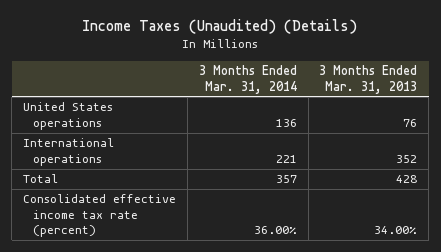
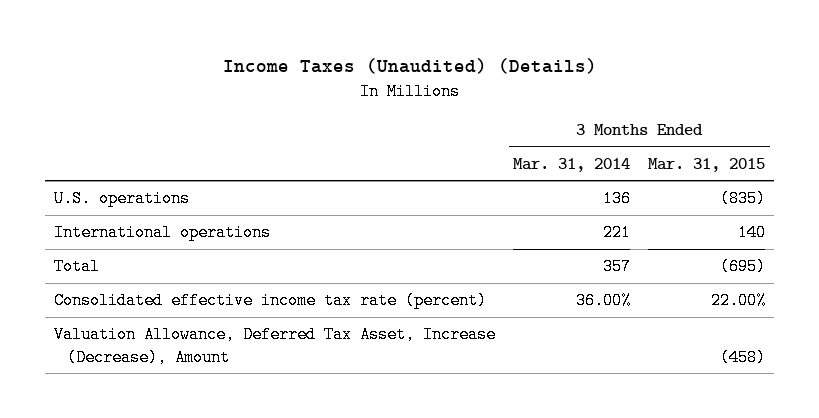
[319,65,418,94] 3 Months Ended Mar. 31, 2013 -> none
none -> [648,157,766,172] Mar. 31, 2015
[23,102,114,130] United States operations -> [54,190,191,208] U.S. operations
none -> [54,326,497,366] Valuation Allowance, Deferred Tax Asset, Increase (Decrease), Amount

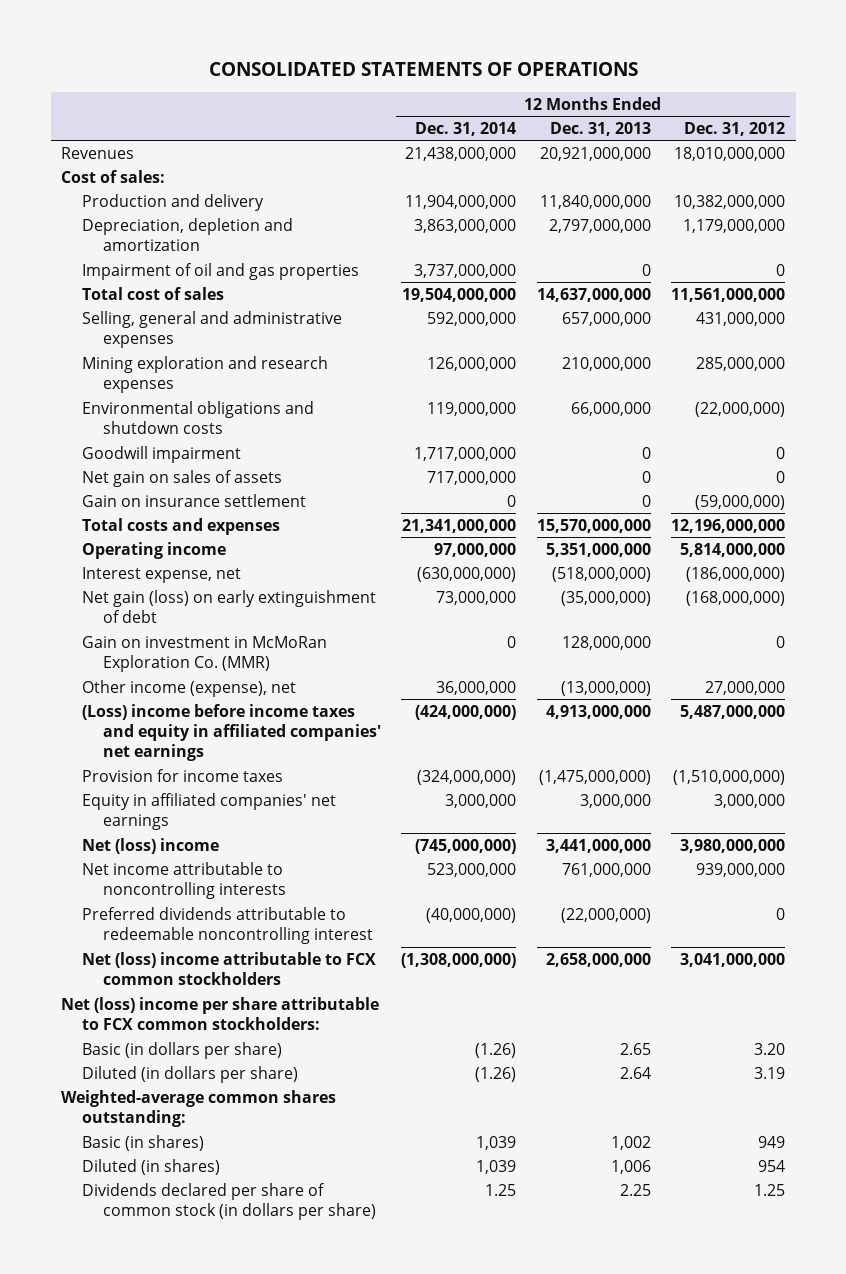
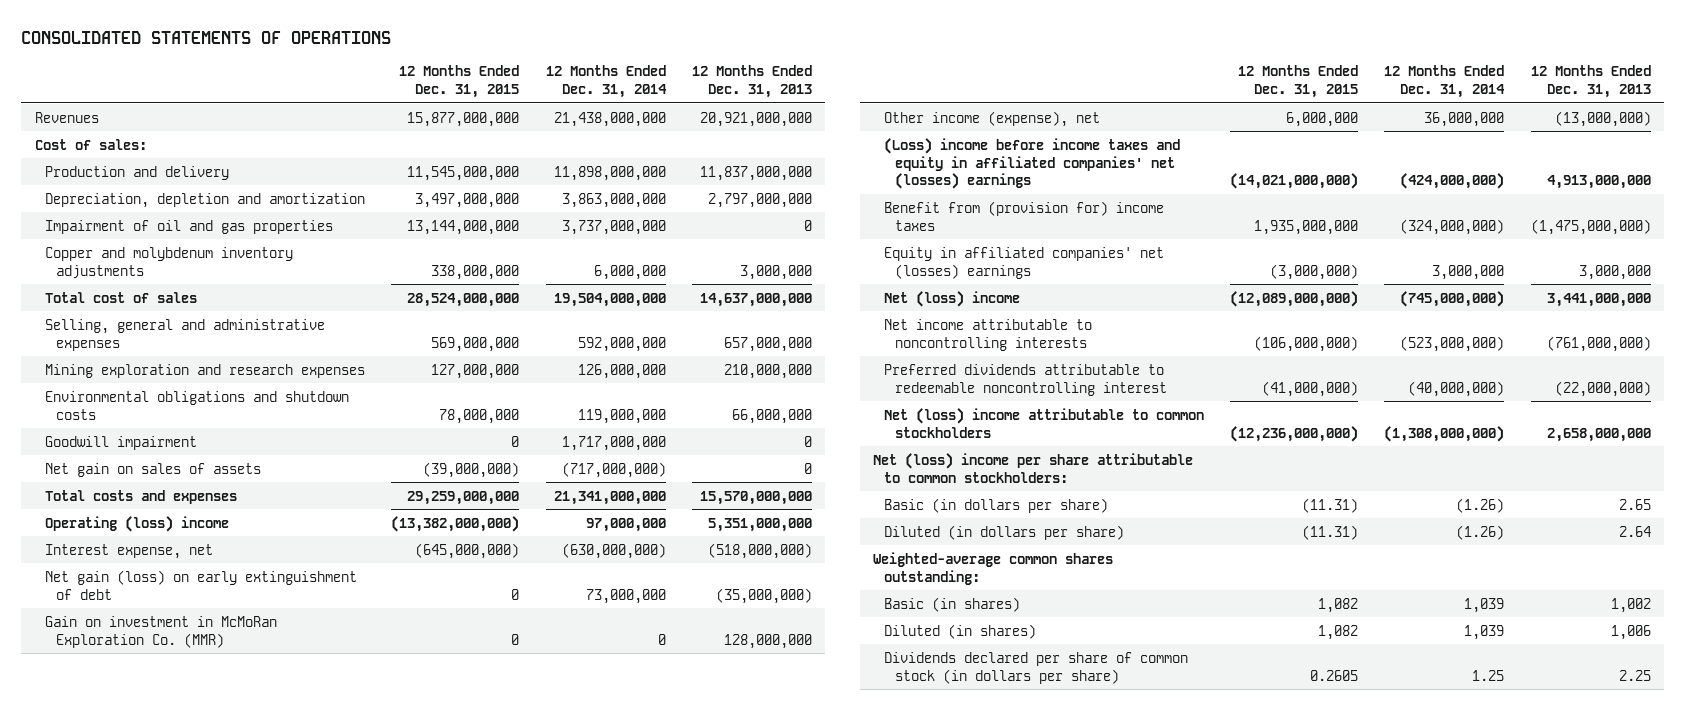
[684,121,786,136] Dec. 31, 2012 -> none
none -> [399,65,520,99] 12 Months Ended Dec. 31, 2015
[405,194,517,209] 11,904,000,000 -> [553,165,666,181] 11,898,000,000
[539,194,651,209] 11,840,000,000 -> [699,165,812,181] 11,837,000,000
none -> [45,246,294,279] Copper and molybdenum inventory adjustments
[81,493,306,507] Gain on insurance settlement -> none
[427,470,517,485] 717,000,000 -> [561,461,666,478] (717,000,000)
[81,541,226,559] Operating income -> [45,515,230,532] Operating (loss) income
[81,703,381,762] (Loss) income before income taxes and equity in affiliated companies' net earnings -> [884,137,1181,190] (Loss) income before income taxes and equity in affiliated companies' net (losses) earnings
[81,768,283,782] Provision for income taxes -> [884,200,1165,231] Benefit from (provision for) income taxes
[81,792,336,831] Equity in affiliated companies' net earnings -> [884,246,1165,279] Equity in affiliated companies' net (losses) earnings
[427,862,517,877] 523,000,000 -> [1400,335,1505,352] (523,000,000)
[561,862,651,877] 761,000,000 -> [1546,335,1651,352] (761,000,000)
[81,951,376,986] Net (loss) income attributable to FCX common stockholders -> [884,407,1205,438] Net (loss) income attributable to common stockholders
[60,996,379,1031] Net (loss) income per share attributable to FCX common stockholders: -> [873,452,1194,483] Net (loss) income per share attributable to common stockholders:

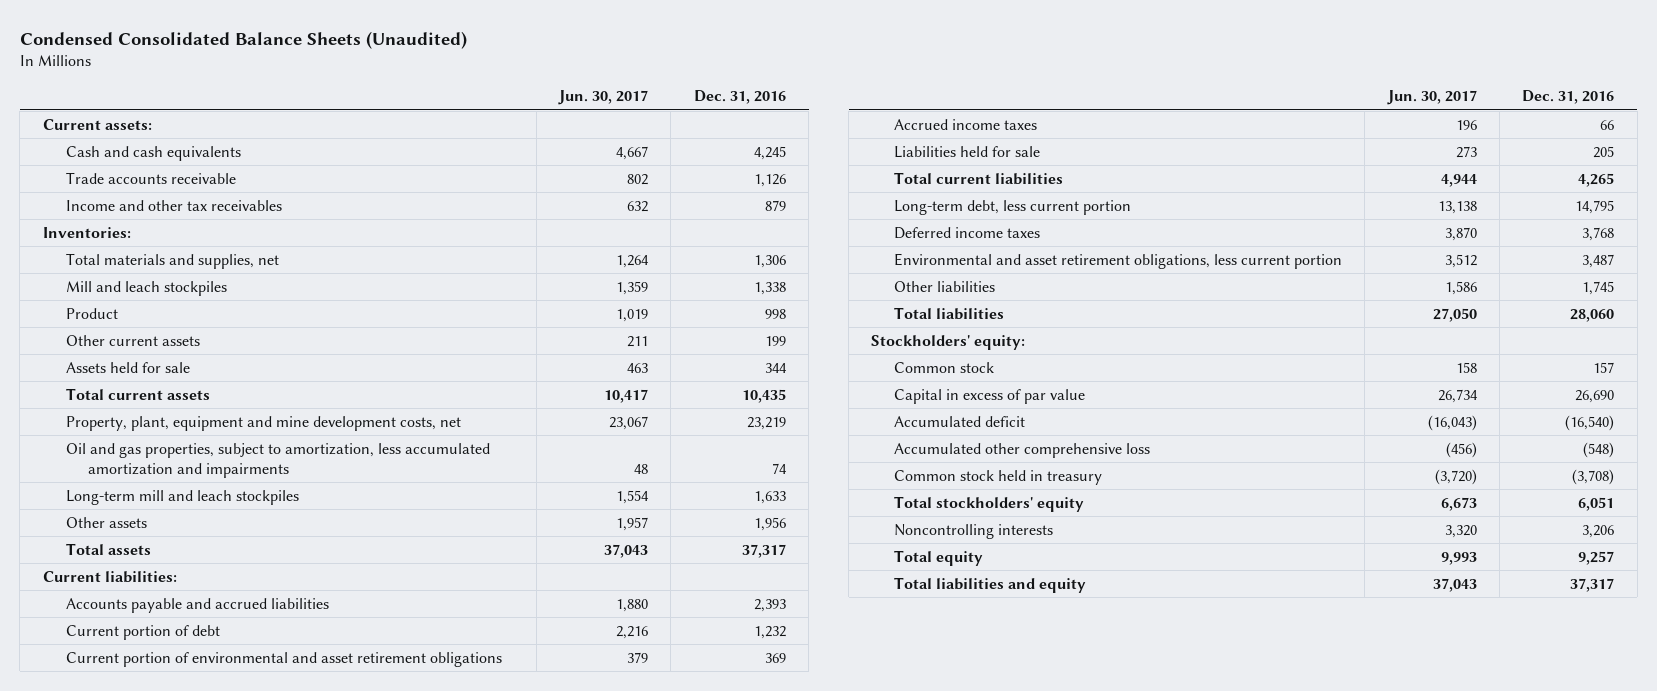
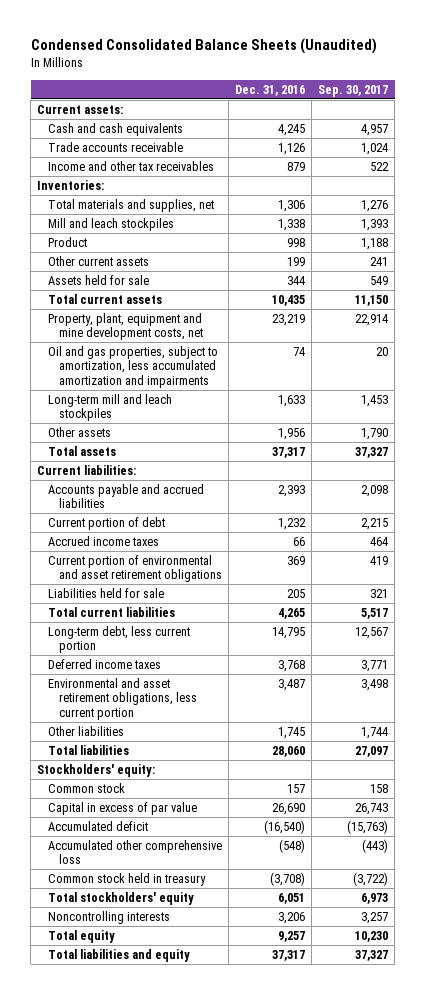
[558,90,649,106] Jun. 30, 2017 -> none
none -> [318,84,389,97] Sep. 30, 2017
[65,651,502,667] Current portion of environmental and asset retirement obligations -> [48,554,222,583] Current portion of environmental and asset retirement obligations

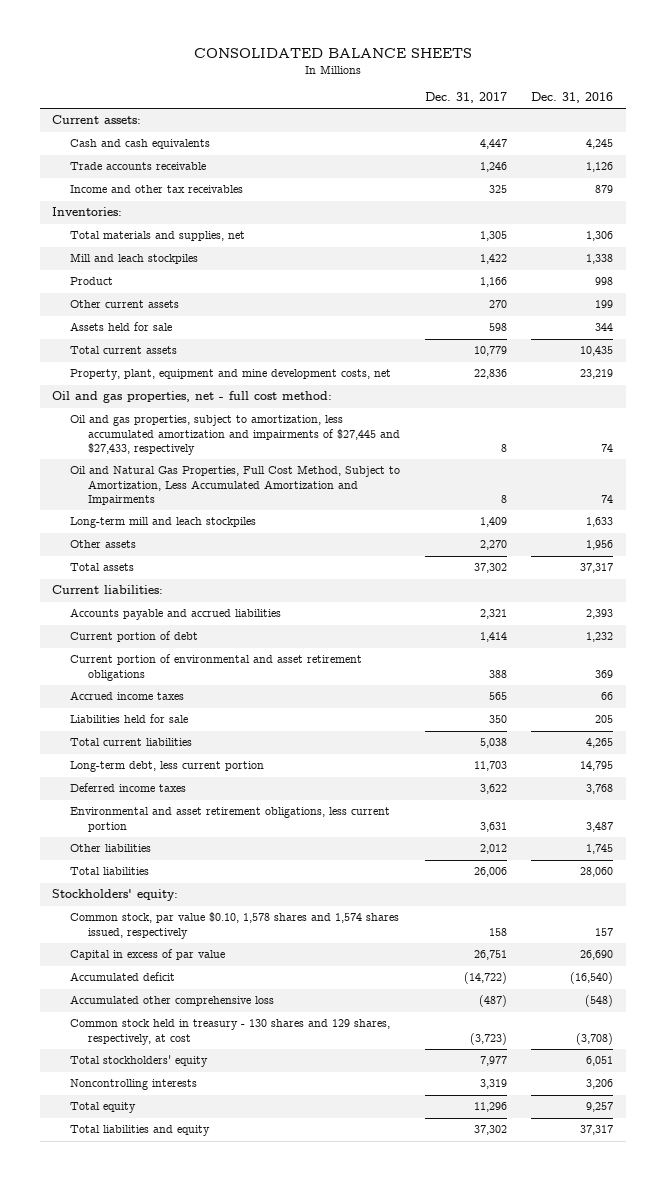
[30,38,377,55] Condensed Consolidated Balance Sheets (Unaudited) -> [193,47,472,58] CONSOLIDATED BALANCE SHEETS
[318,84,389,97] Sep. 30, 2017 -> none
none -> [424,91,507,103] Dec. 31, 2017
none -> [51,391,332,404] Oil and gas properties, net - full cost method:
none -> [70,415,401,455] Oil and gas properties, subject to amortization, less accumulated amortization and impairments of $27,445 and $27,433, respectively
[48,345,219,388] Oil and gas properties, subject to amortization, less accumulated amortization and impairments -> [70,465,401,505] Oil and Natural Gas Properties, Full Cost Method, Subject to Amortization, Less Accumulated Amortization and Impairments
[48,535,160,546] Accrued income taxes -> [70,691,185,701] Accrued income taxes
[48,782,126,793] Common stock -> [70,912,400,939] Common stock, par value $0.10, 1,578 shares and 1,574 shares issued, respectively
[48,872,207,886] Common stock held in treasury -> [70,1019,391,1045] Common stock held in treasury - 130 shares and 129 shares, respectively, at cost

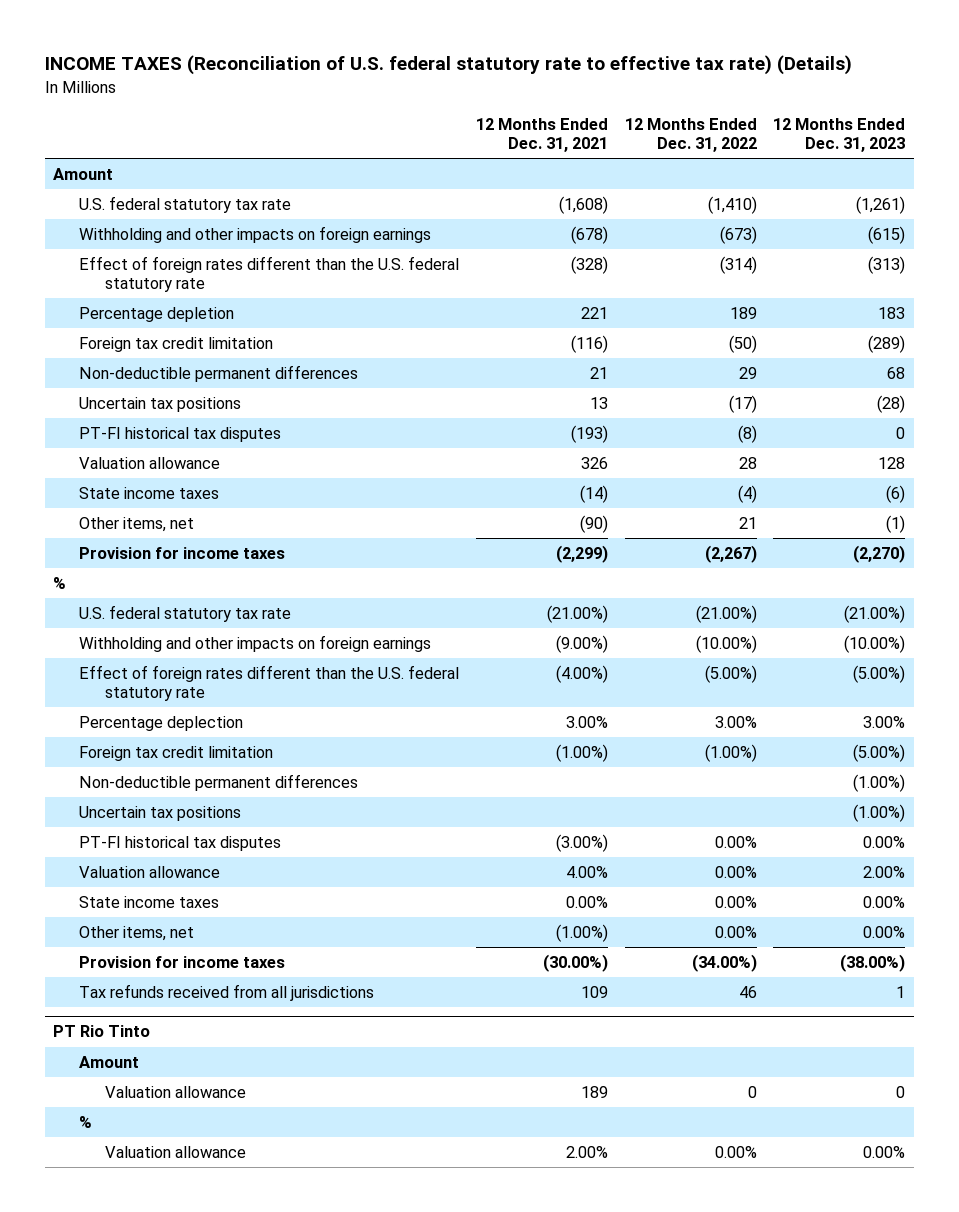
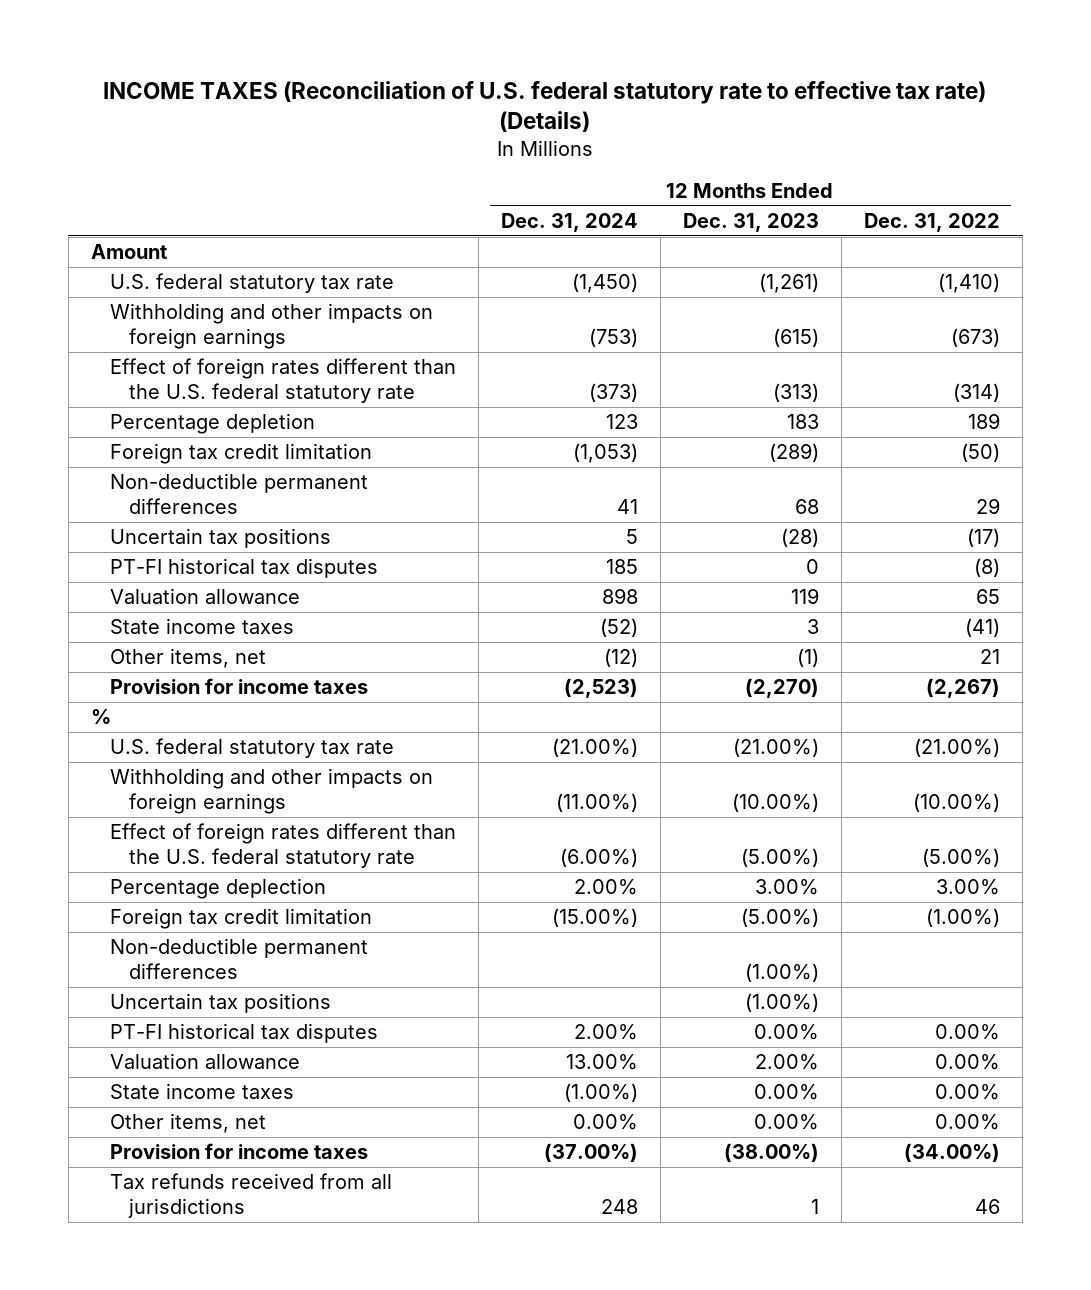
[475,117,608,152] 12 Months Ended Dec. 31, 2021 -> none
none -> [500,213,638,233] Dec. 31, 2024
[738,456,757,469] 28 -> [976,589,1001,605] 65
[878,456,906,469] 128 -> [790,588,819,605] 119
[737,484,757,503] (4) -> [965,618,1001,638] (41)
[886,484,906,503] (6) -> [806,619,819,635] 3
[53,1025,151,1038] PT Rio Tinto -> none
[79,1055,140,1068] Amount -> none
[104,1085,246,1098] Valuation allowance -> none
[79,1115,93,1128] % -> none
[104,1145,246,1158] Valuation allowance -> none

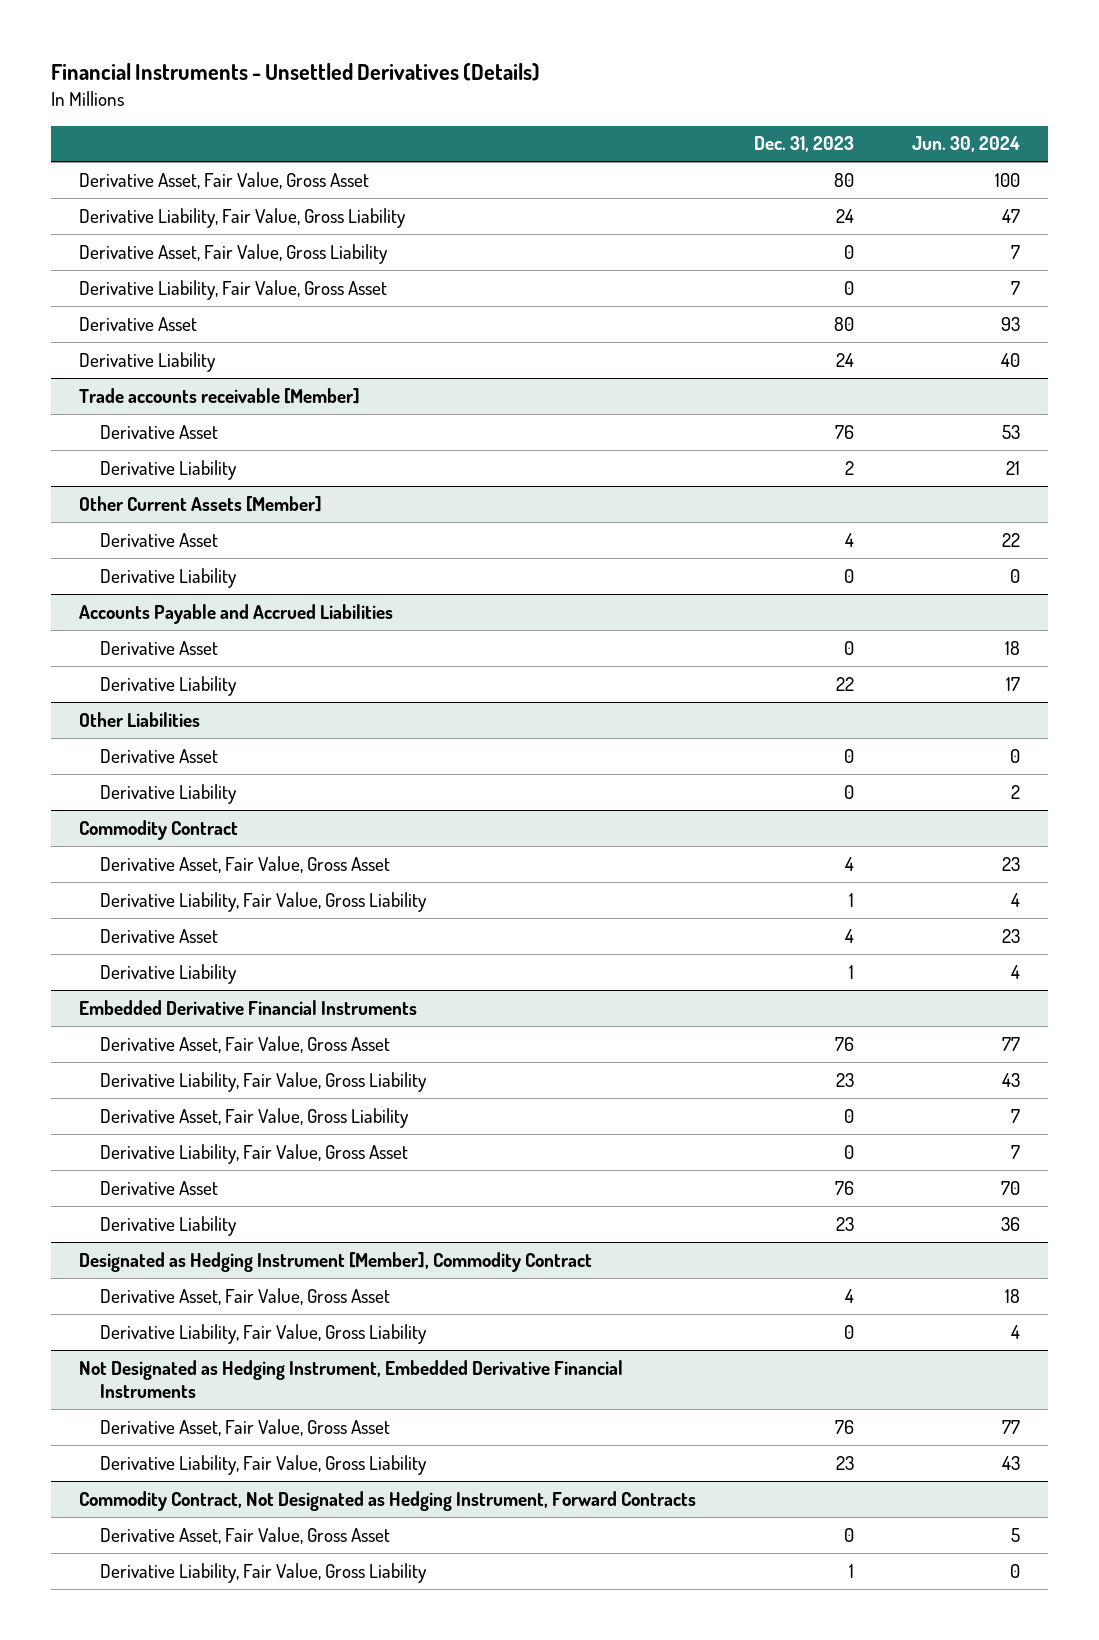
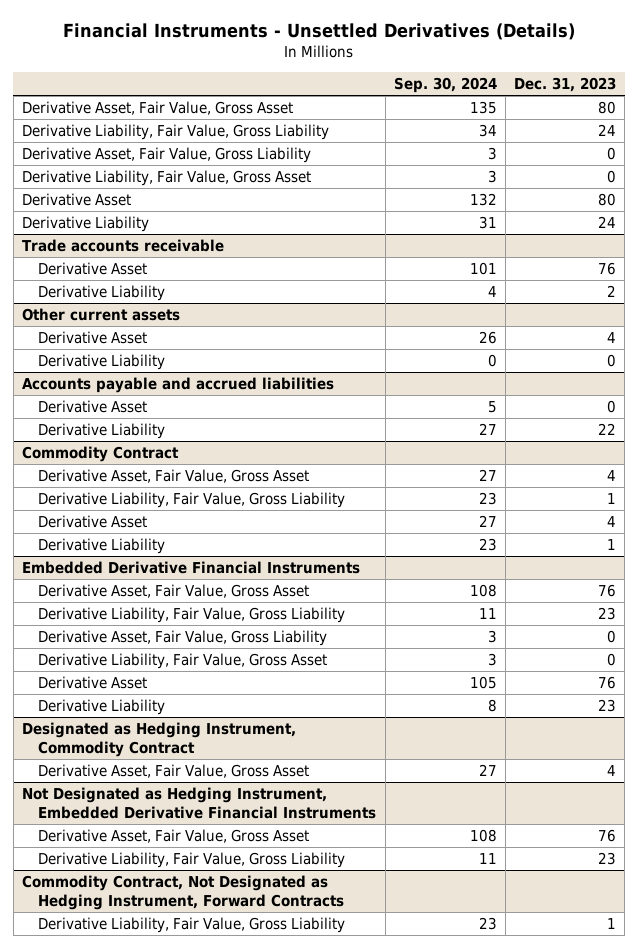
[911,136,1020,153] Jun. 30, 2024 -> none
none -> [393,77,497,94] Sep. 30, 2024
[79,387,361,404] Trade accounts receivable [Member] -> [21,239,224,253] Trade accounts receivable
[79,495,323,512] Other Current Assets [Member] -> [21,308,180,322] Other current assets
[79,603,394,624] Accounts Payable and Accrued Liabilities -> [21,377,334,394] Accounts payable and accrued liabilities
[79,711,201,727] Other Liabilities -> none
[100,748,219,763] Derivative Asset -> none
[100,783,238,804] Derivative Liability -> none
[79,1251,593,1272] Designated as Hedging Instrument [Member], Commodity Contract -> [21,722,296,758] Designated as Hedging Instrument, Commodity Contract
[100,1323,428,1344] Derivative Liability, Fair Value, Gross Liability -> none
[100,1526,391,1544] Derivative Asset, Fair Value, Gross Asset -> none

